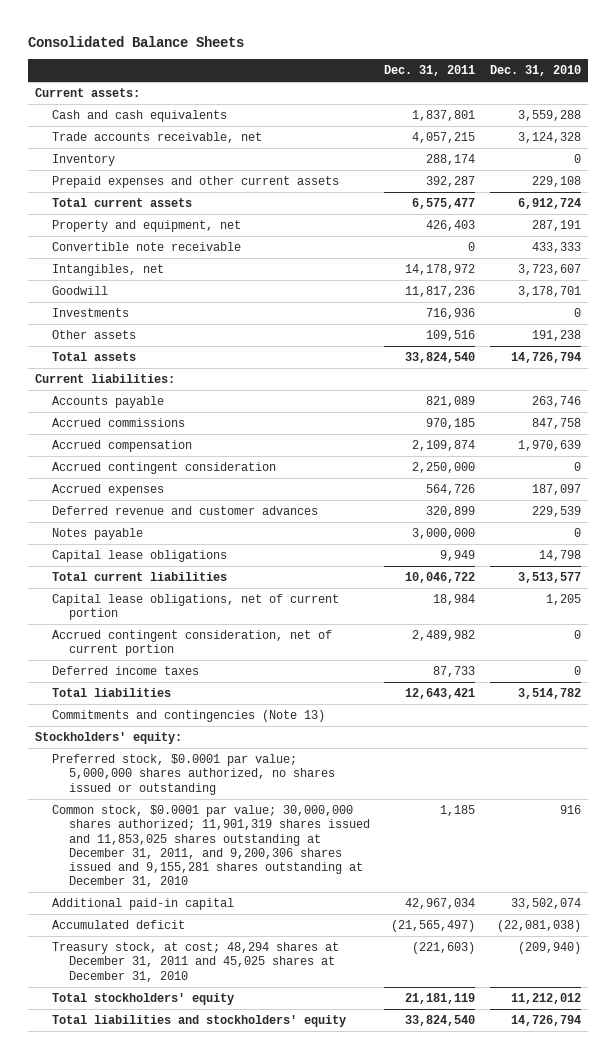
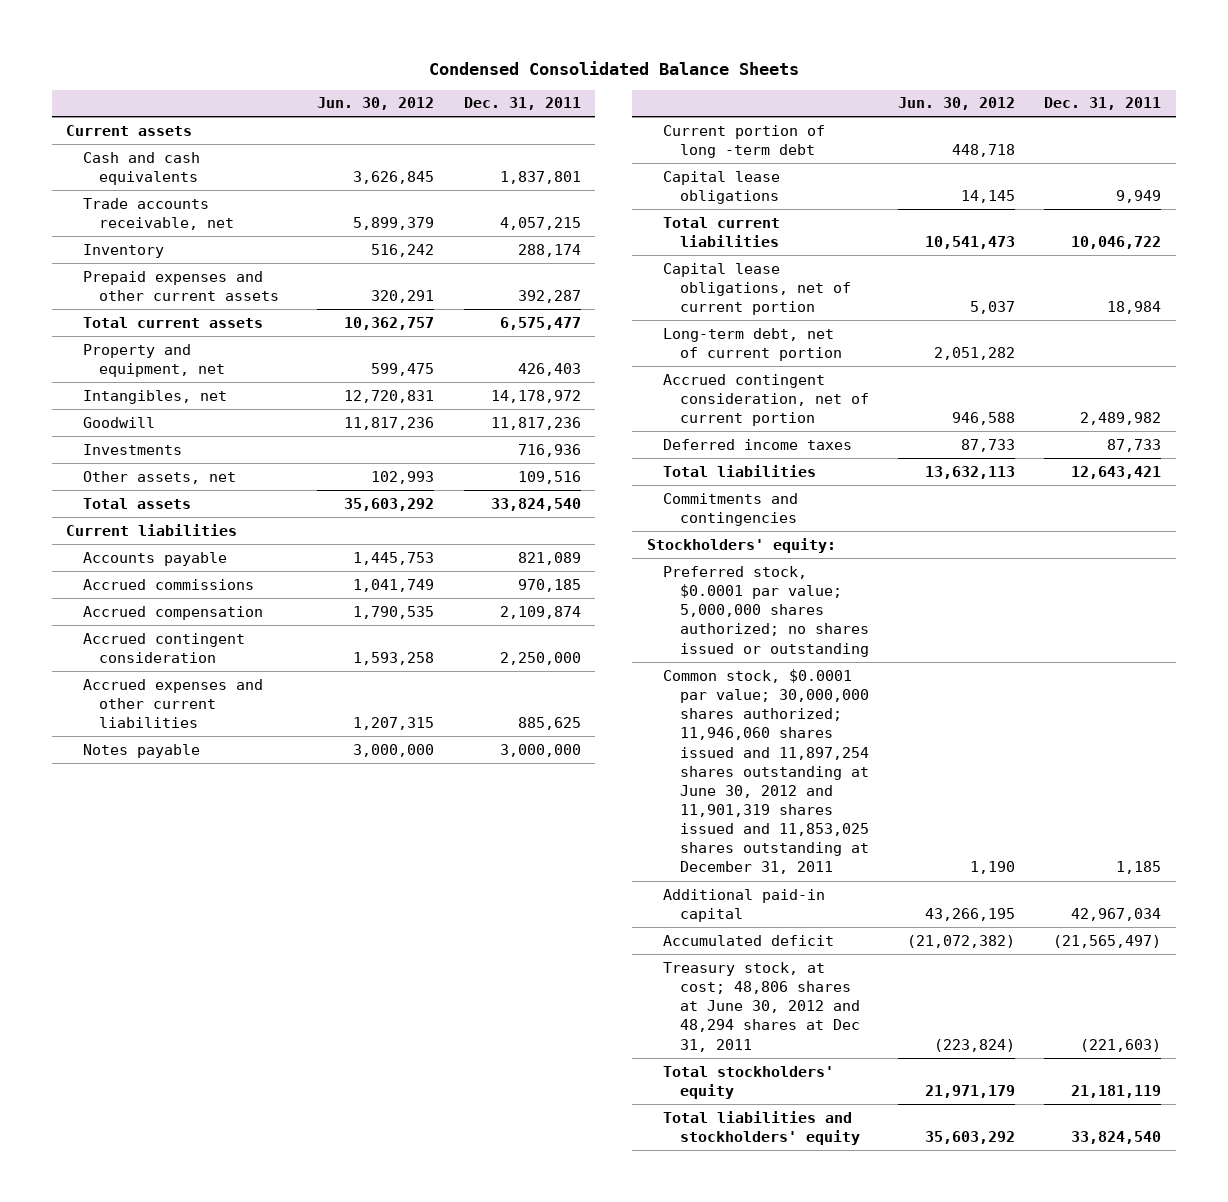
[27,35,244,47] Consolidated Balance Sheets -> [428,60,799,75] Condensed Consolidated Balance Sheets
[489,65,581,77] Dec. 31, 2010 -> none
none -> [317,97,435,111] Jun. 30, 2012
[34,88,140,98] Current assets: -> [66,124,193,136] Current assets
[51,242,241,252] Convertible note receivable -> none
[51,330,136,340] Other assets -> [82,470,236,484] Other assets, net
[34,374,175,384] Current liabilities: -> [66,523,238,536] Current liabilities
[51,506,318,516] Deferred revenue and customer advances -> none
[51,484,164,497] Accrued expenses -> [82,678,263,729] Accrued expenses and other current liabilities
[426,484,476,496] 564,726 -> [517,717,581,731] 885,625
none -> [663,124,826,159] Current portion of long -term debt
none -> [663,327,842,362] Long-term debt, net of current portion
[51,710,325,723] Commitments and contingencies (Note 13) -> [663,492,799,527] Commitments and contingencies
[51,754,336,795] Preferred stock, $0.0001 par value; 5,000,000 shares authorized, no shares issued or outstanding -> [663,565,869,657] Preferred stock, $0.0001 par value; 5,000,000 shares authorized; no shares issued or outstanding
[51,805,371,888] Common stock, $0.0001 par value; 30,000,000 shares authorized; 11,901,319 shares issued and 11,853,025 shares outstanding at December 31, 2011, and 9,200,306 shares issued and 9,155,281 shares outstanding at December 31, 2010 -> [663,668,869,875] Common stock, $0.0001 par value; 30,000,000 shares authorized; 11,946,060 shares issued and 11,897,254 shares outstanding at June 30, 2012 and 11,901,319 shares issued and 11,853,025 shares outstanding at December 31, 2011
[51,942,339,982] Treasury stock, at cost; 48,294 shares at December 31, 2011 and 45,025 shares at December 31, 2010 -> [663,961,860,1052] Treasury stock, at cost; 48,806 shares at June 30, 2012 and 48,294 shares at Dec 31, 2011

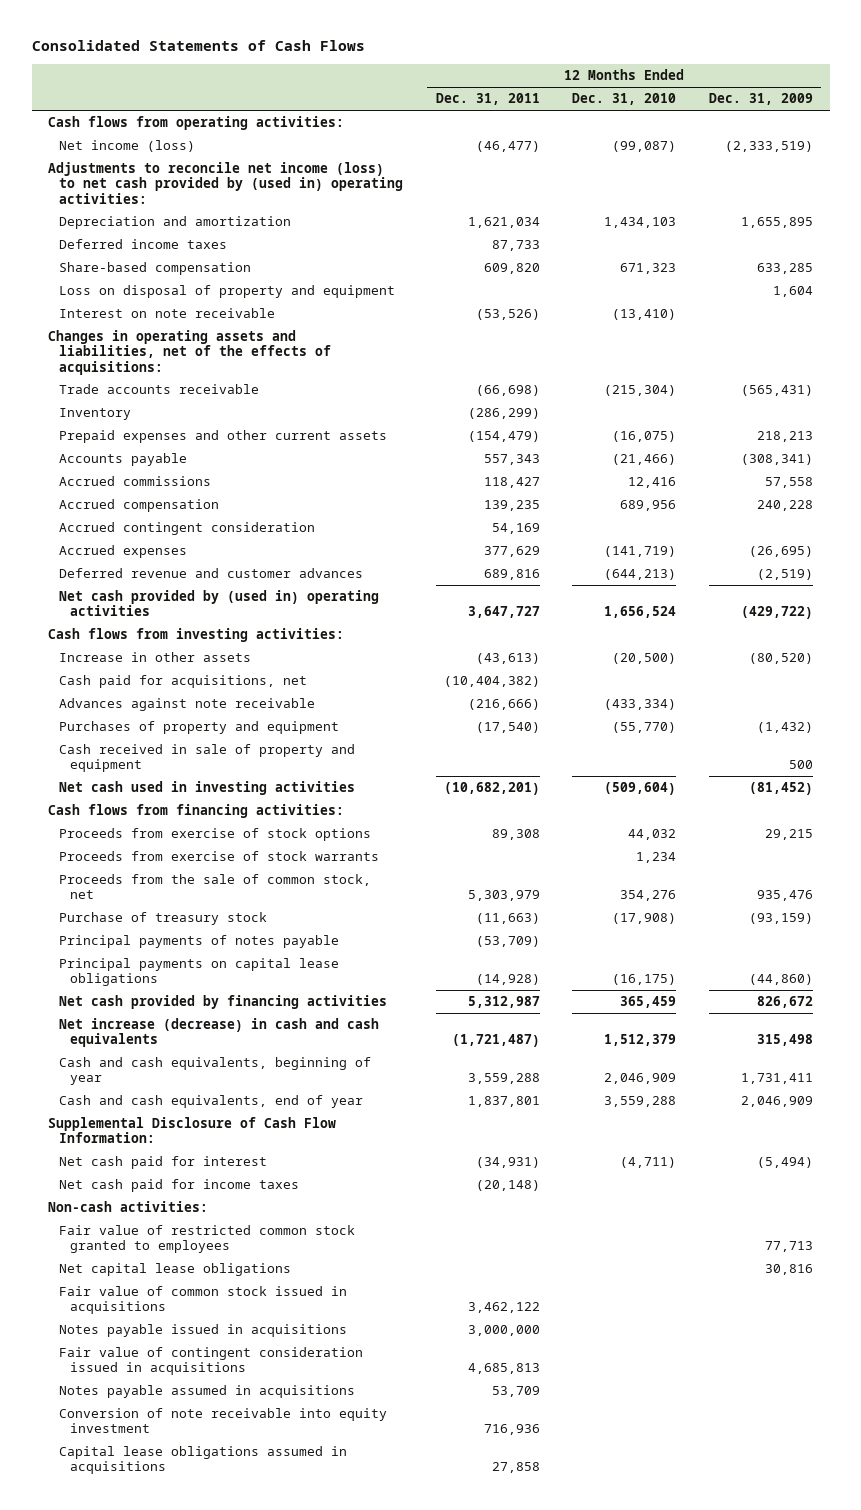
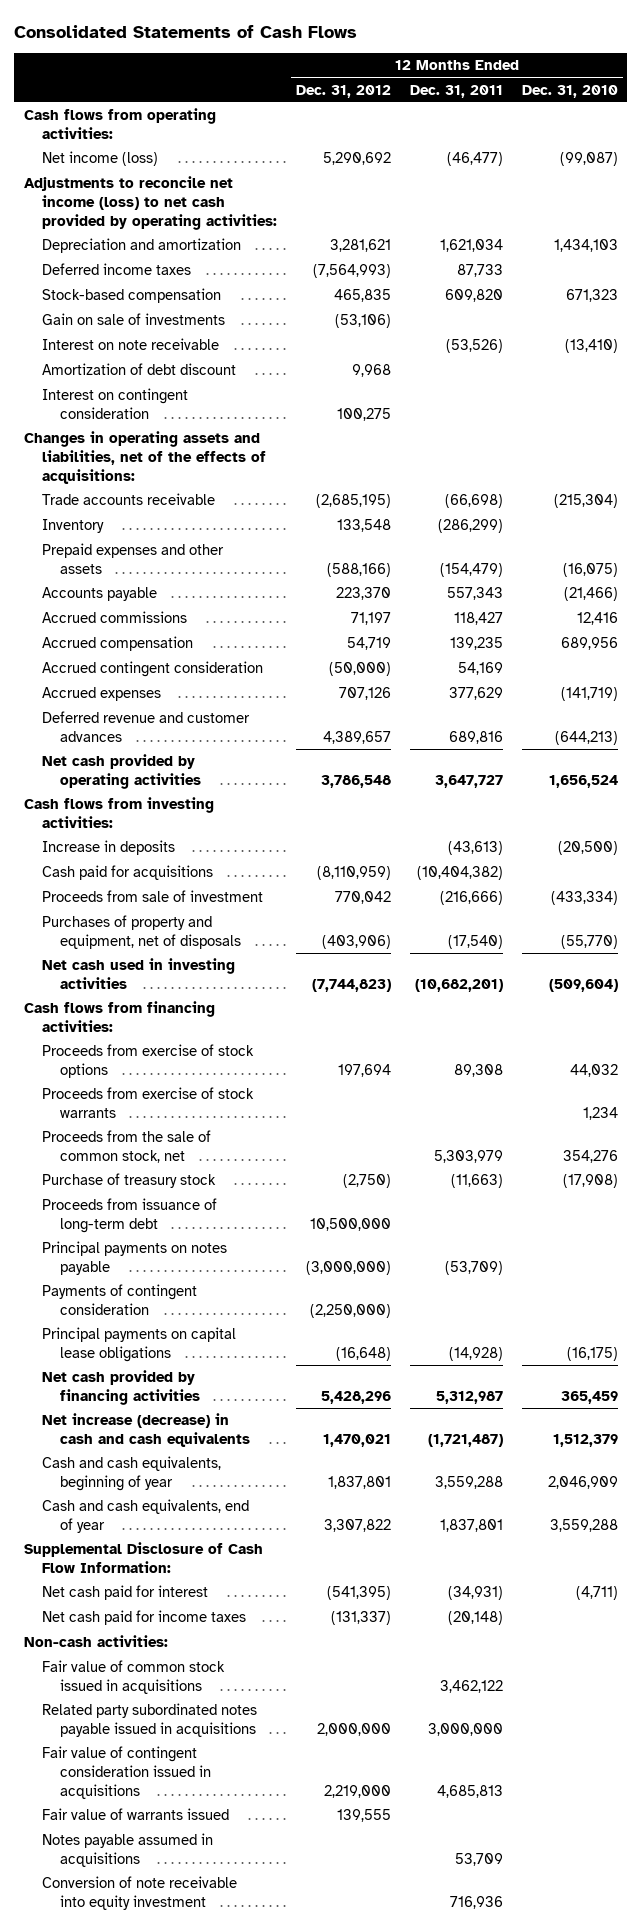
[709,93,814,106] Dec. 31, 2009 -> none
none -> [295,84,391,98] Dec. 31, 2012
[48,162,403,204] Adjustments to reconcile net income (loss) to net cash provided by (used in) operating activities: -> [23,176,277,230] Adjustments to reconcile net income (loss) to net cash provided by operating activities:
[58,285,395,299] Loss on disposal of property and equipment -> none
[58,262,251,276] Share-based compensation -> [41,288,221,304] Stock-based compensation
none -> [41,313,225,326] Gain on sale of investments
none -> [41,363,236,376] Amortization of debt discount
none -> [41,388,188,420] Interest on contingent consideration
[58,430,387,444] Prepaid expenses and other current assets -> [41,543,224,575] Prepaid expenses and other assets
[58,590,379,617] Net cash provided by (used in) operating activities -> [41,754,201,790] Net cash provided by operating activities
[58,744,355,773] Cash received in sale of property and equipment -> none
[58,652,251,663] Increase in other assets -> [41,840,175,856] Increase in deposits
[58,675,307,689] Cash paid for acquisitions, net -> [41,865,213,881] Cash paid for acquisitions
[58,698,315,712] Advances against note receivable -> [41,890,263,903] Proceeds from sale of investment
[58,721,339,735] Purchases of property and equipment -> [41,915,241,950] Purchases of property and equipment, net of disposals
none -> [41,1198,217,1234] Proceeds from issuance of long-term debt
[58,935,339,949] Principal payments of notes payable -> [41,1241,227,1276] Principal payments on notes payable
none -> [41,1284,197,1316] Payments of contingent consideration
[58,1225,355,1254] Fair value of restricted common stock granted to employees -> none
[58,1263,291,1277] Net capital lease obligations -> none
[58,1324,347,1338] Notes payable issued in acquisitions -> [41,1703,257,1738] Related party subordinated notes payable issued in acquisitions
none -> [41,1808,229,1821] Fair value of warrants issued
[58,1446,347,1475] Capital lease obligations assumed in acquisitions -> none

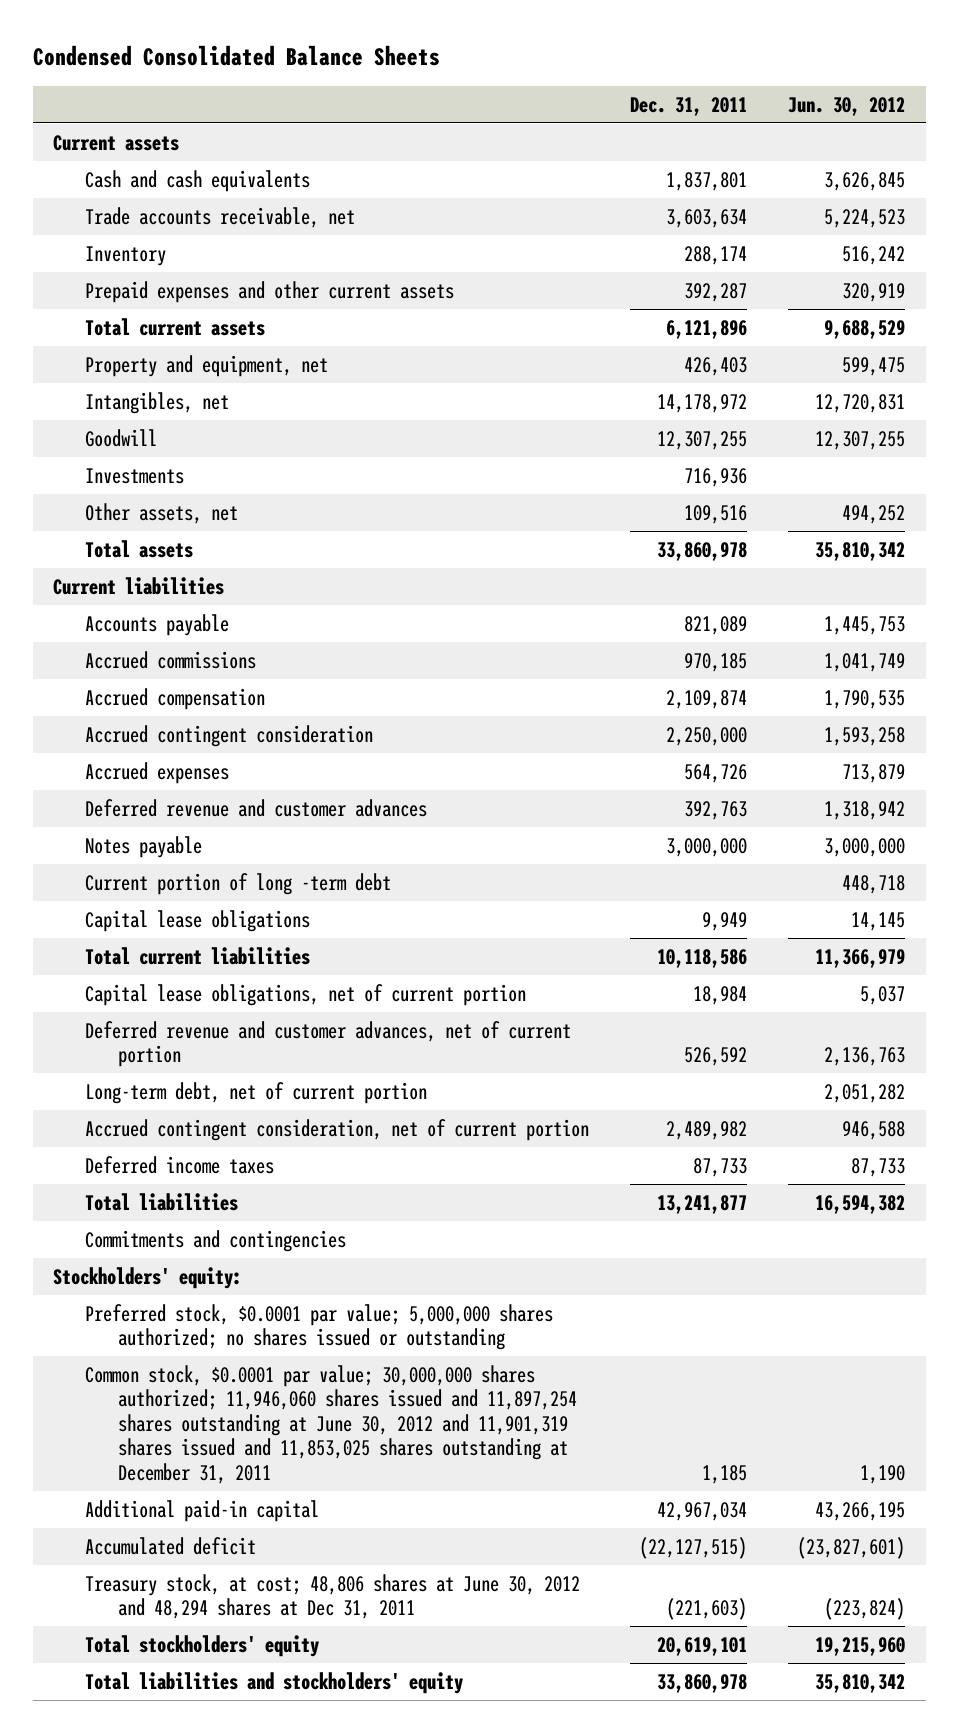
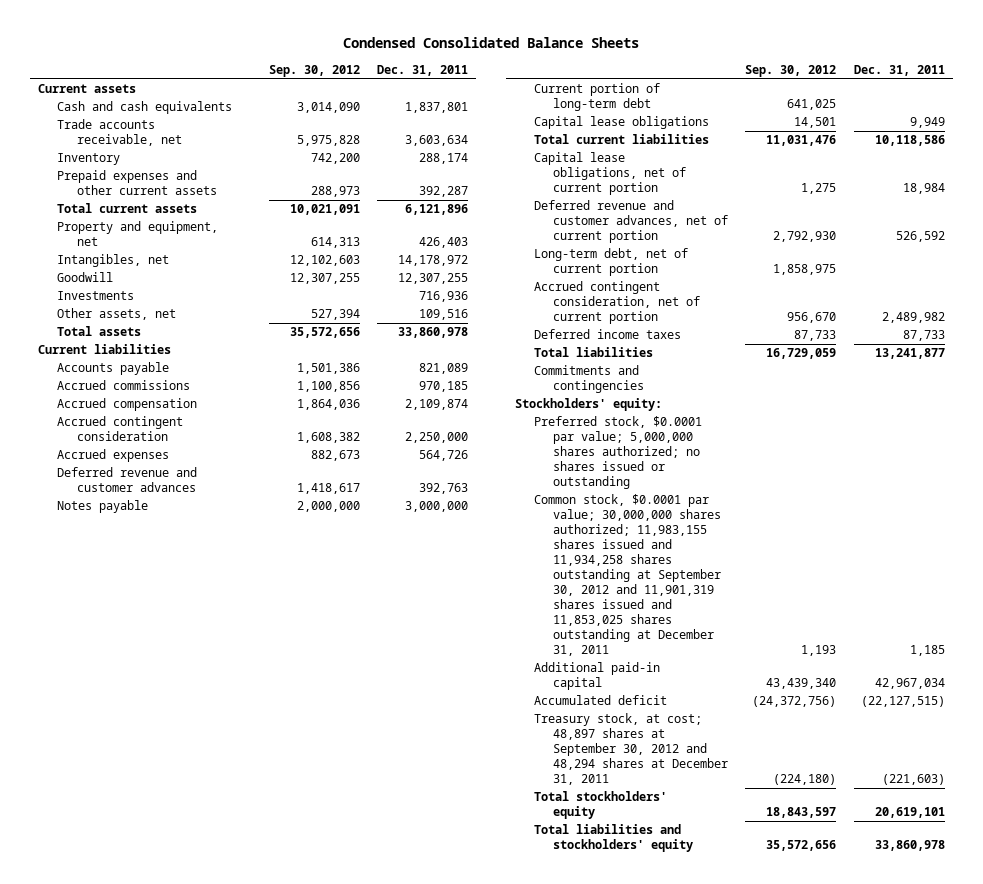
[788,96,906,116] Jun. 30, 2012 -> none
none -> [268,64,360,77] Sep. 30, 2012
[85,872,392,895] Current portion of long -term debt -> [534,83,661,112] Current portion of long-term debt
[85,1364,577,1484] Common stock, $0.0001 par value; 30,000,000 shares authorized; 11,946,060 shares issued and 11,897,254 shares outstanding at June 30, 2012 and 11,901,319 shares issued and 11,853,025 shares outstanding at December 31, 2011 -> [534,494,722,657] Common stock, $0.0001 par value; 30,000,000 shares authorized; 11,983,155 shares issued and 11,934,258 shares outstanding at September 30, 2012 and 11,901,319 shares issued and 11,853,025 shares outstanding at December 31, 2011
[85,1573,581,1620] Treasury stock, at cost; 48,806 shares at June 30, 2012 and 48,294 shares at Dec 31, 2011 -> [534,713,729,786] Treasury stock, at cost; 48,897 shares at September 30, 2012 and 48,294 shares at December 31, 2011

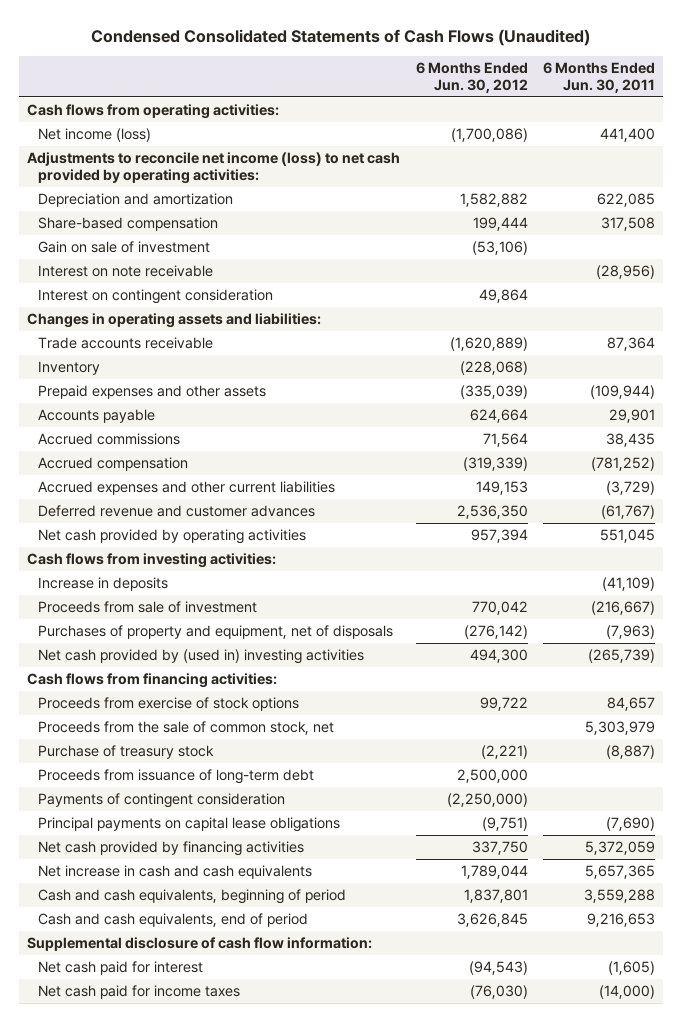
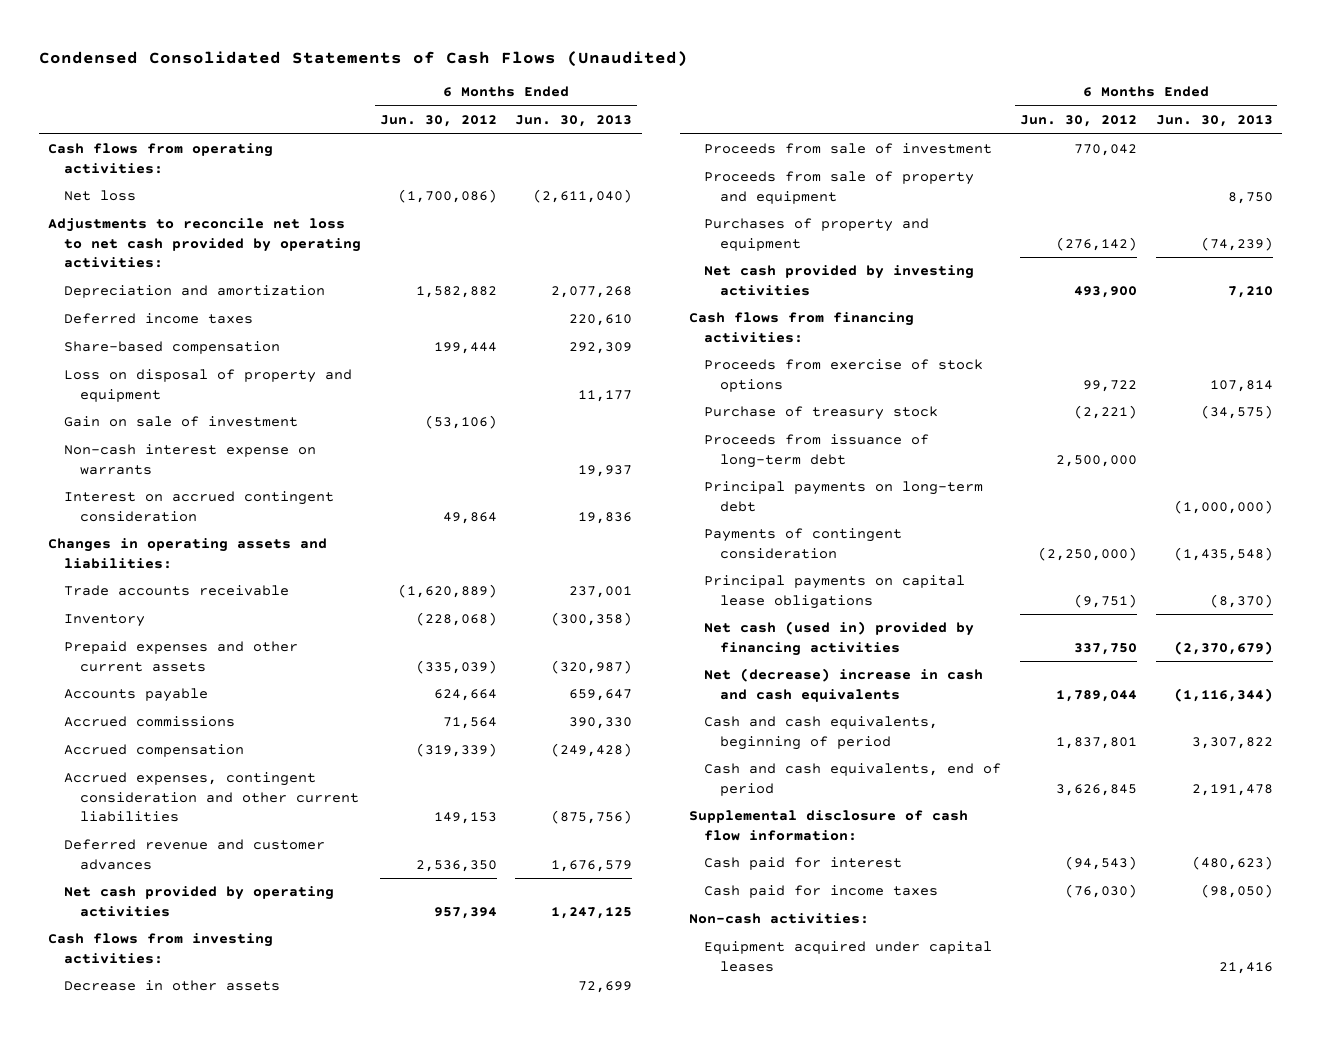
[542,62,655,93] 6 Months Ended Jun. 30, 2011 -> none
none -> [515,115,633,128] Jun. 30, 2013
[38,128,152,143] Net income (loss) -> [64,190,137,202] Net loss
[27,152,401,184] Adjustments to reconcile net income (loss) to net cash provided by operating activities: -> [48,218,362,269] Adjustments to reconcile net loss to net cash provided by operating activities:
none -> [64,313,254,325] Deferred income taxes
none -> [64,369,353,402] Loss on disposal of property and equipment
[38,265,214,278] Interest on note receivable -> none
none -> [64,444,317,475] Non-cash interest expense on warrants
[38,289,274,305] Interest on contingent consideration -> [64,491,335,522] Interest on accrued contingent consideration
[38,385,267,400] Prepaid expenses and other assets -> [64,641,299,672] Prepaid expenses and other current assets
[38,481,336,496] Accrued expenses and other current liabilities -> [64,772,359,823] Accrued expenses, contingent consideration and other current liabilities
[38,577,169,592] Increase in deposits -> [64,980,281,992] Decrease in other assets
none -> [704,171,975,204] Proceeds from sale of property and equipment
[38,625,394,640] Purchases of property and equipment, net of disposals -> [704,218,930,251] Purchases of property and equipment
[38,649,365,665] Net cash provided by (used in) investing activities -> [704,265,975,296] Net cash provided by investing activities
[469,649,528,664] 494,300 -> [1074,285,1138,298] 493,900
[38,721,335,736] Proceeds from the sale of common stock, net -> none
none -> [704,481,984,512] Principal payments on long-term debt
[38,841,305,857] Net cash provided by financing activities -> [704,621,975,656] Net cash (used in) provided by financing activities
[38,865,313,880] Net increase in cash and cash equivalents -> [704,668,984,702] Net (decrease) increase in cash and cash equivalents
[38,961,204,976] Net cash paid for interest -> [704,857,903,871] Cash paid for interest
[38,985,241,1000] Net cash paid for income taxes -> [704,885,939,899] Cash paid for income taxes
none -> [688,913,869,925] Non-cash activities:
none -> [704,941,993,972] Equipment acquired under capital leases

